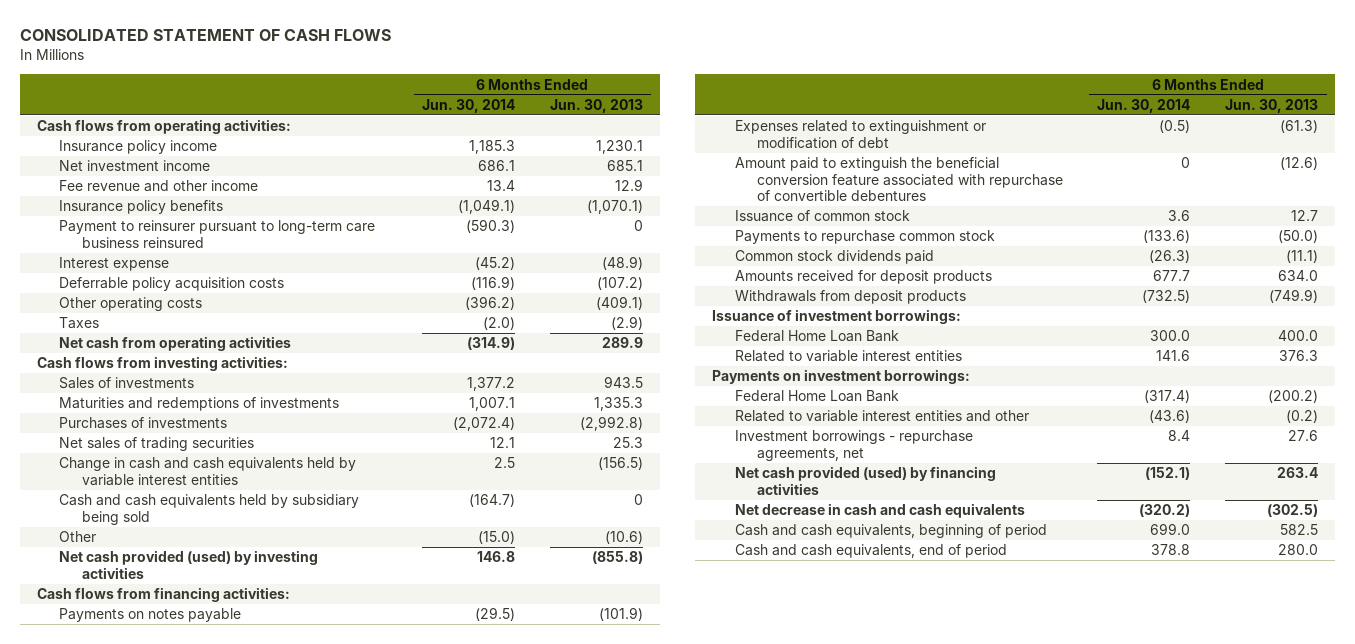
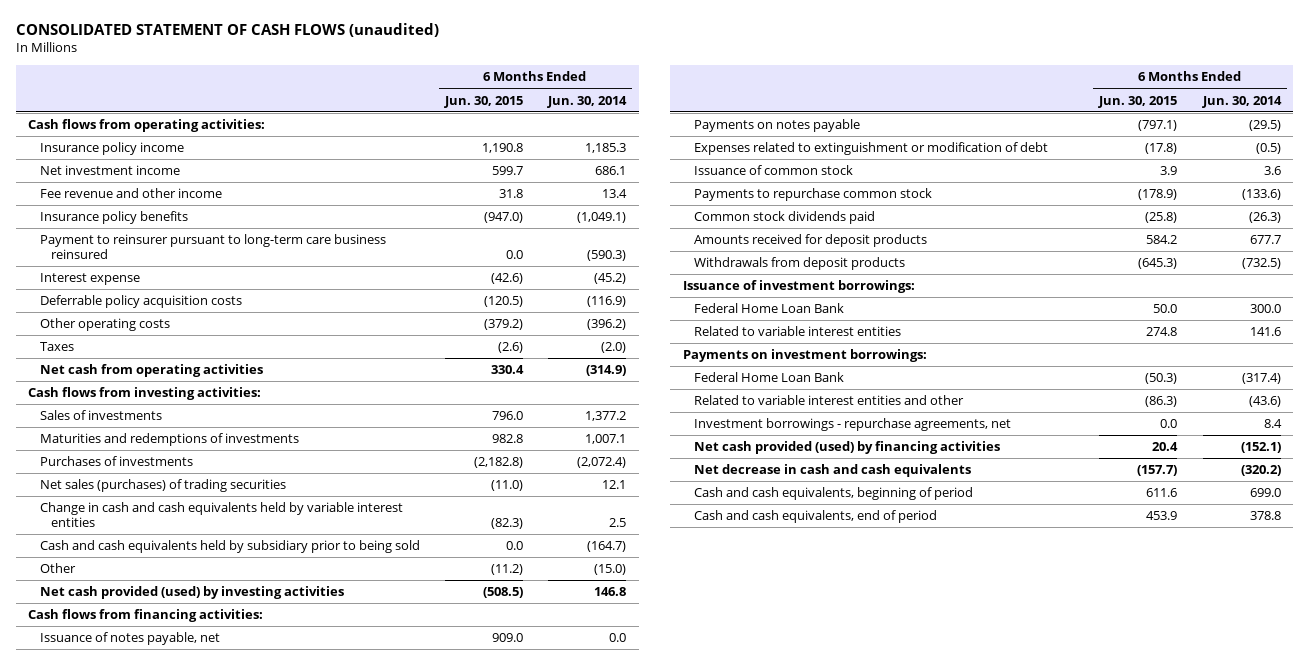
[19,29,391,42] CONSOLIDATED STATEMENT OF CASH FLOWS -> [15,23,439,38] CONSOLIDATED STATEMENT OF CASH FLOWS (unaudited)
[549,98,643,113] Jun. 30, 2013 -> none
none -> [443,95,523,108] Jun. 30, 2015
[59,437,255,452] Net sales of trading securities -> [39,479,286,493] Net sales (purchases) of trading securities
[59,494,360,525] Cash and cash equivalents held by subsidiary being sold -> [39,540,420,554] Cash and cash equivalents held by subsidiary prior to being sold
none -> [39,632,220,646] Issuance of notes payable, net
[734,157,1064,202] Amount paid to extinguish the beneficial conversion feature associated with repurchase of convertible debentures -> none

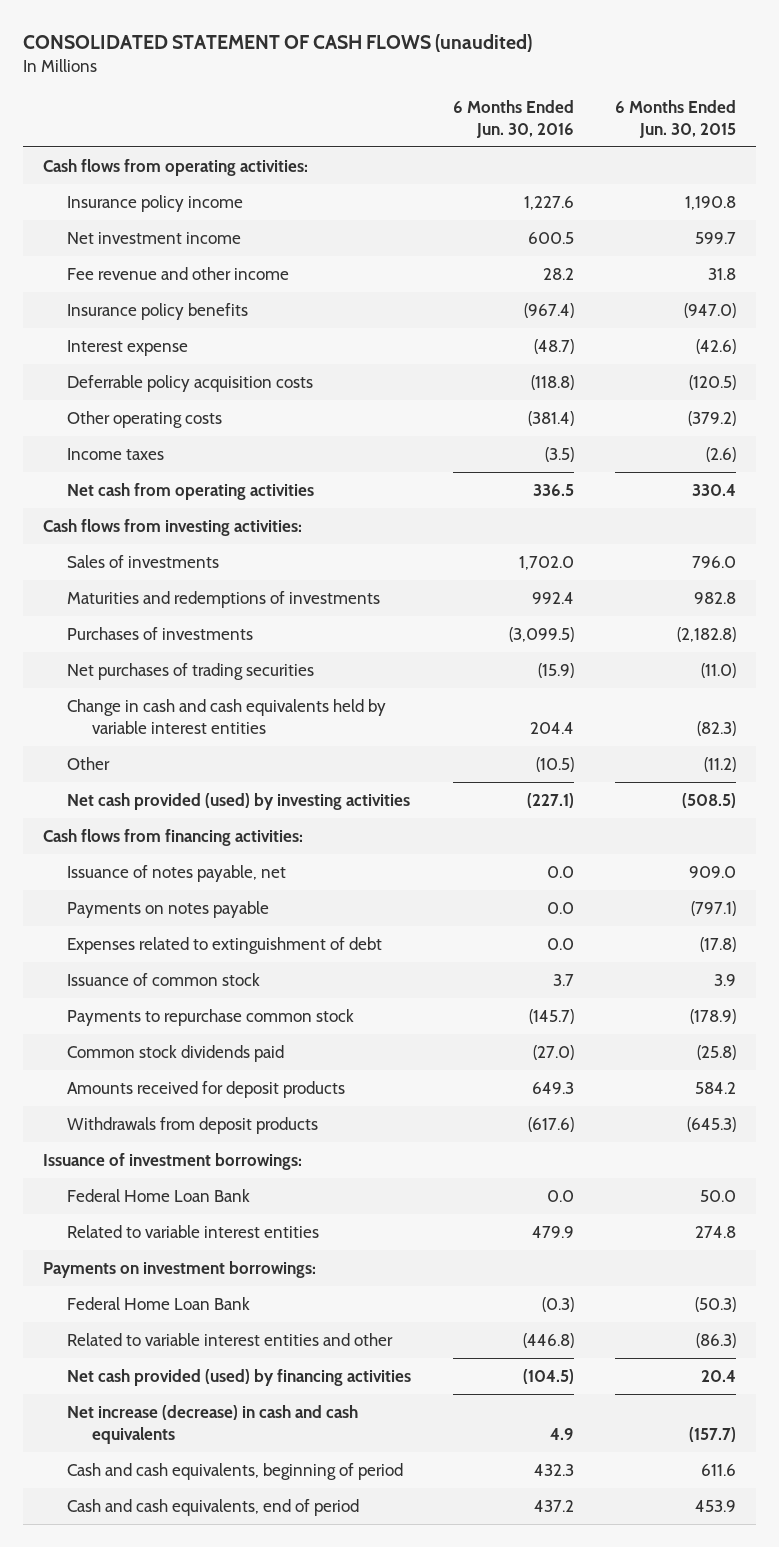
[547,95,628,108] Jun. 30, 2014 -> none
none -> [452,99,574,138] 6 Months Ended Jun. 30, 2016
[39,234,386,260] Payment to reinsurer pursuant to long-term care business reinsured -> none
[39,342,74,352] Taxes -> [67,447,165,460] Income taxes
[39,479,286,493] Net sales (purchases) of trading securities -> [67,662,315,680] Net purchases of trading securities
[39,540,420,554] Cash and cash equivalents held by subsidiary prior to being sold -> none
[694,142,1049,156] Expenses related to extinguishment or modification of debt -> [67,936,383,954] Expenses related to extinguishment of debt
[694,418,1012,432] Investment borrowings - repurchase agreements, net -> none
[694,464,972,478] Net decrease in cash and cash equivalents -> [67,1404,359,1444] Net increase (decrease) in cash and cash equivalents

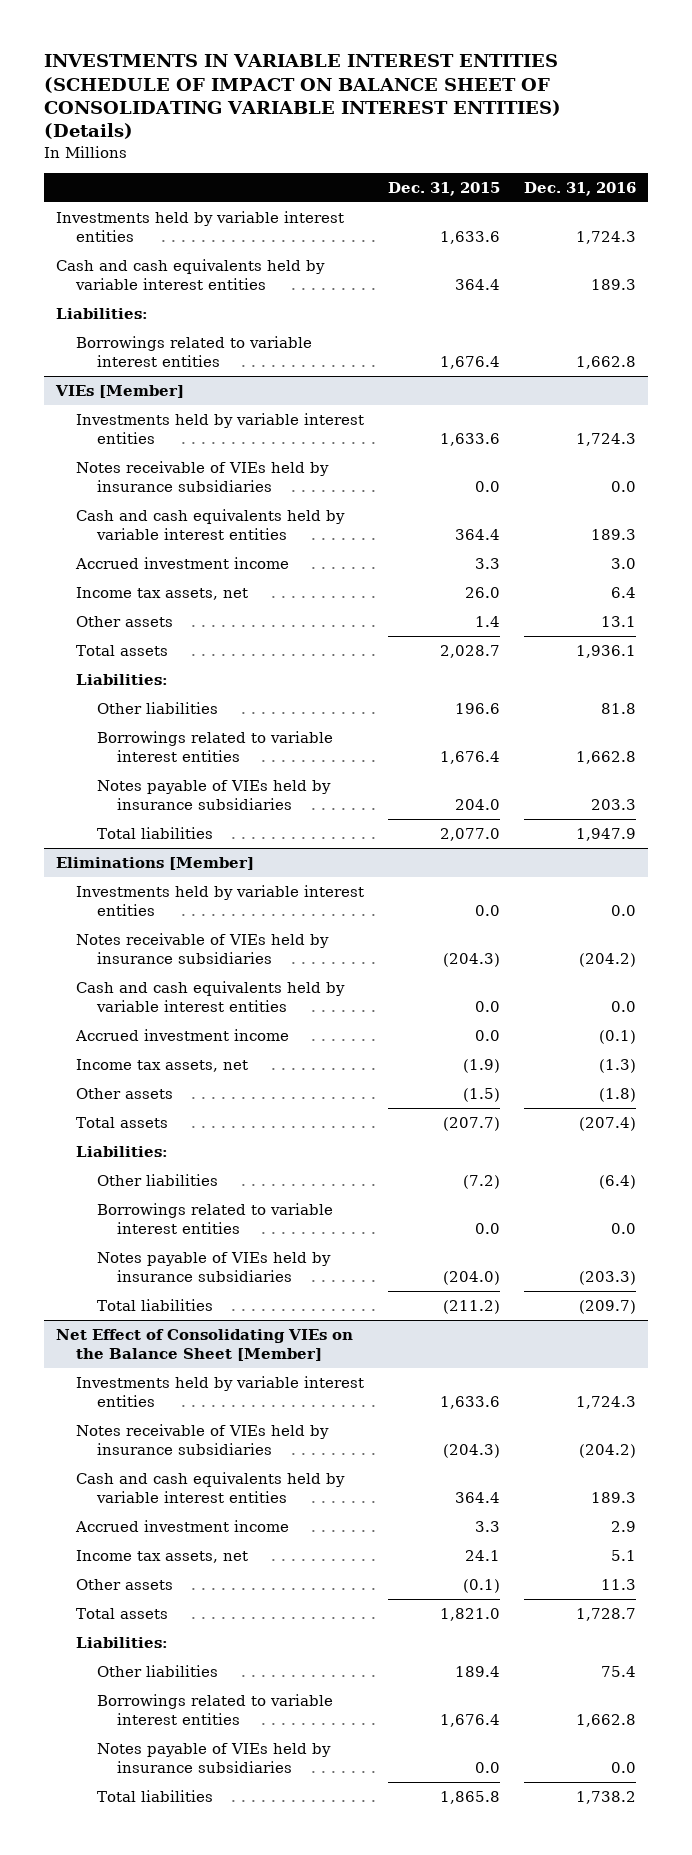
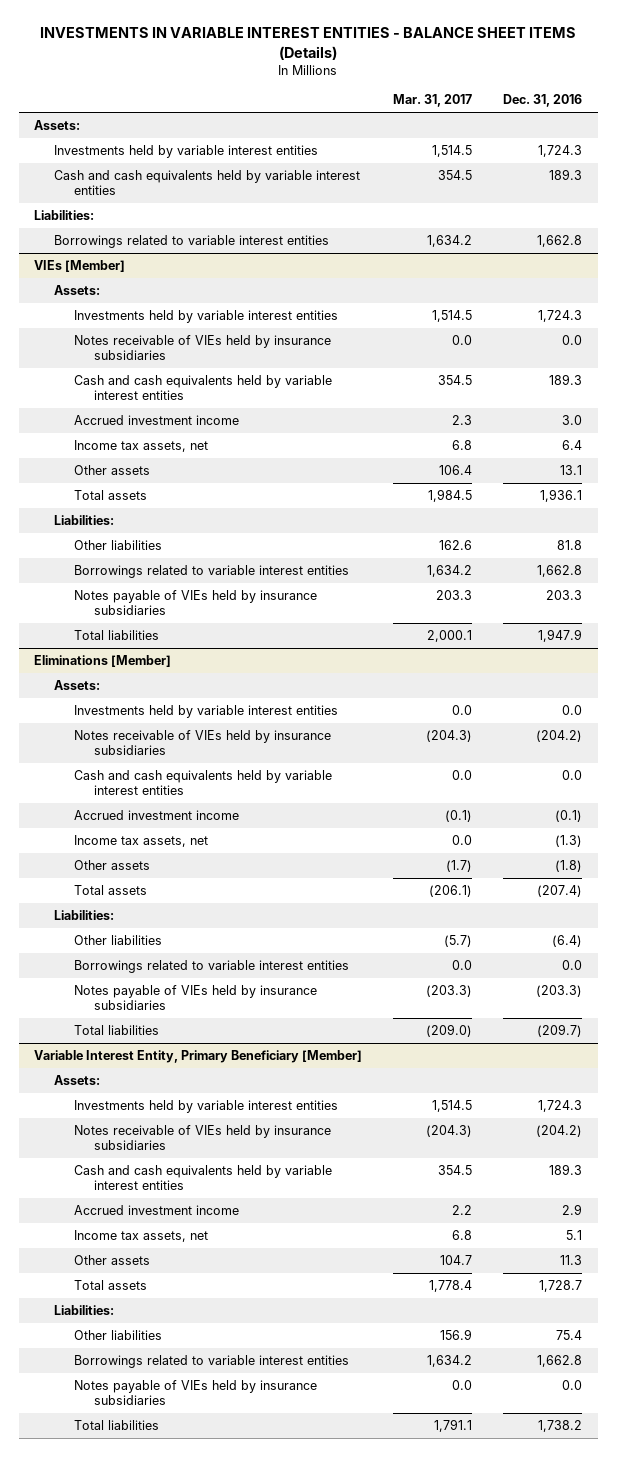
[43,54,561,140] INVESTMENTS IN VARIABLE INTEREST ENTITIES (SCHEDULE OF IMPACT ON BALANCE SHEET OF CONSOLIDATING VARIABLE INTEREST ENTITIES) (Details) -> [40,27,577,60] INVESTMENTS IN VARIABLE INTEREST ENTITIES - BALANCE SHEET ITEMS (Details)
[388,181,501,196] Dec. 31, 2015 -> none
none -> [393,94,473,108] Mar. 31, 2017
none -> [34,119,81,130] Assets:
none -> [54,284,101,295] Assets:
none -> [54,679,101,690] Assets:
[55,1328,353,1362] Net Effect of Consolidating VIEs on the Balance Sheet [Member] -> [34,1049,363,1063] Variable Interest Entity, Primary Beneficiary [Member]
none -> [54,1074,101,1085] Assets:

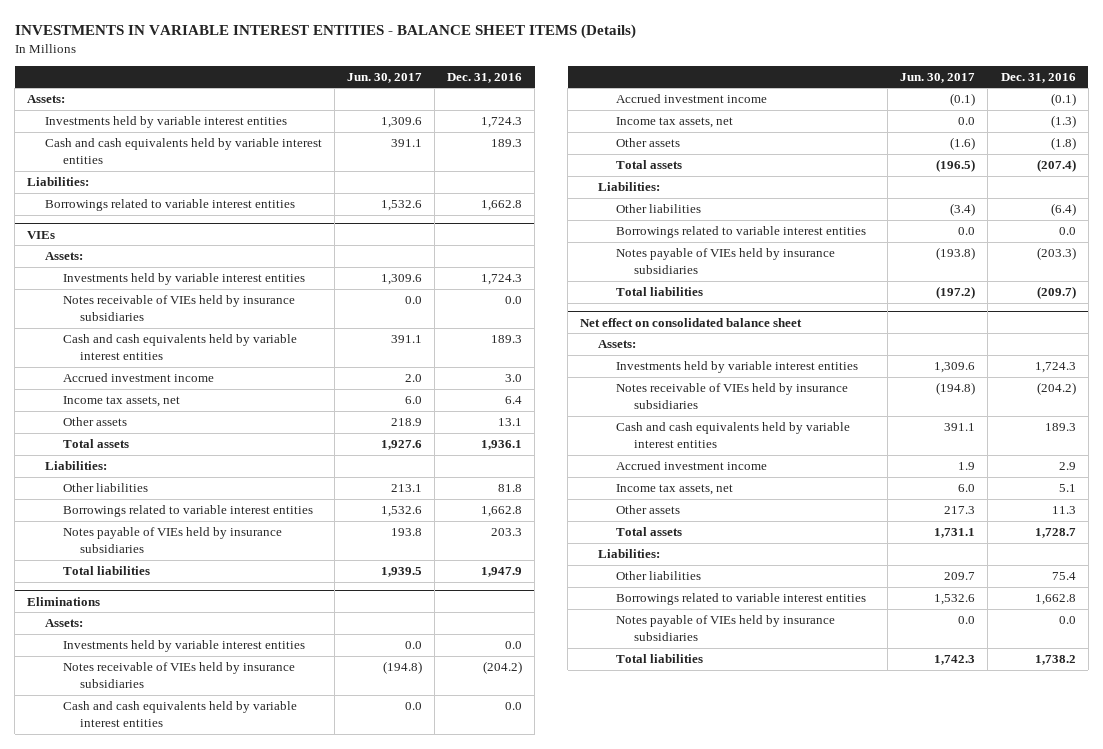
[393,94,473,108] Mar. 31, 2017 -> none
none -> [347,72,423,83] Jun. 30, 2017
[34,259,126,272] VIEs [Member] -> [27,230,56,239] VIEs
[34,654,172,667] Eliminations [Member] -> [27,596,101,606] Eliminations
[34,1049,363,1063] Variable Interest Entity, Primary Beneficiary [Member] -> [580,317,803,327] Net effect on consolidated balance sheet

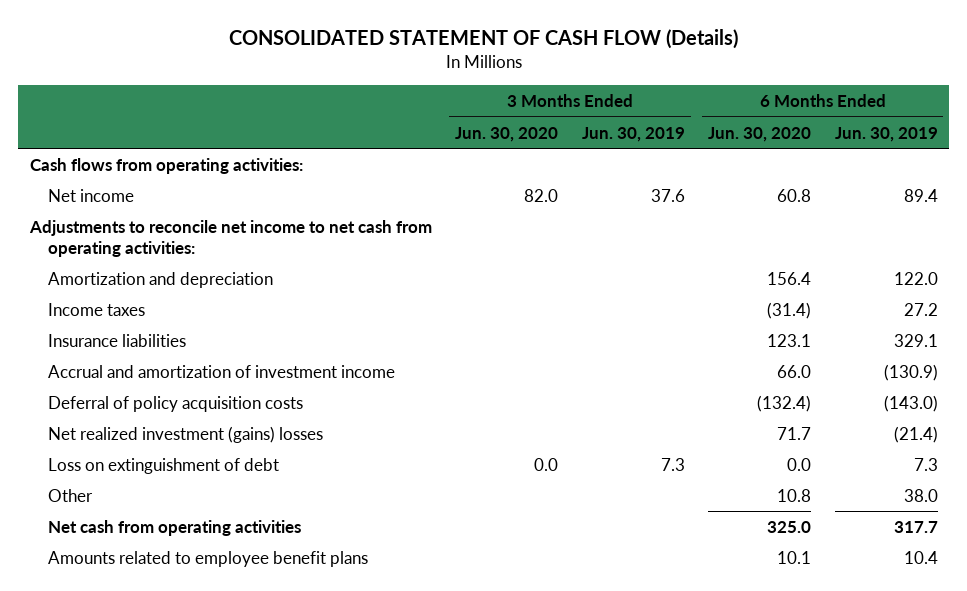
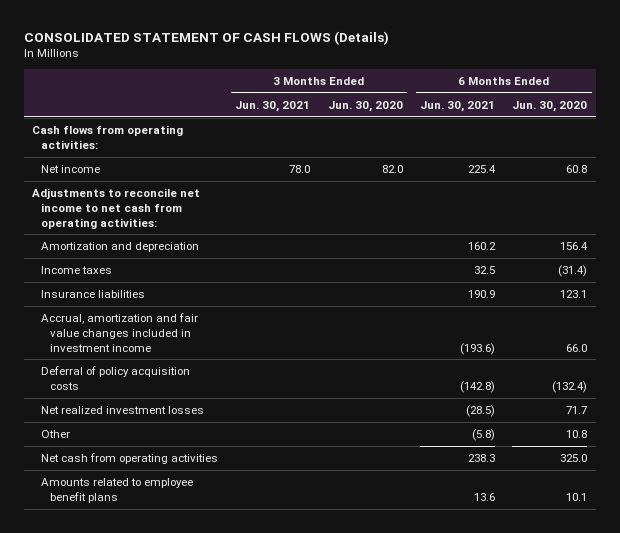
[228,28,738,49] CONSOLIDATED STATEMENT OF CASH FLOW (Details) -> [23,30,389,45] CONSOLIDATED STATEMENT OF CASH FLOWS (Details)
[581,126,685,142] Jun. 30, 2019 -> none
[834,126,938,142] Jun. 30, 2019 -> none
none -> [235,100,311,112] Jun. 30, 2021
none -> [420,100,496,112] Jun. 30, 2021
[48,364,396,378] Accrual and amortization of investment income -> none
none -> [41,313,199,352] Accrual, amortization and fair value changes included in investment income
[48,457,280,474] Loss on extinguishment of debt -> none
[48,425,324,443] Net realized investment (gains) losses -> [41,406,205,415] Net realized investment losses

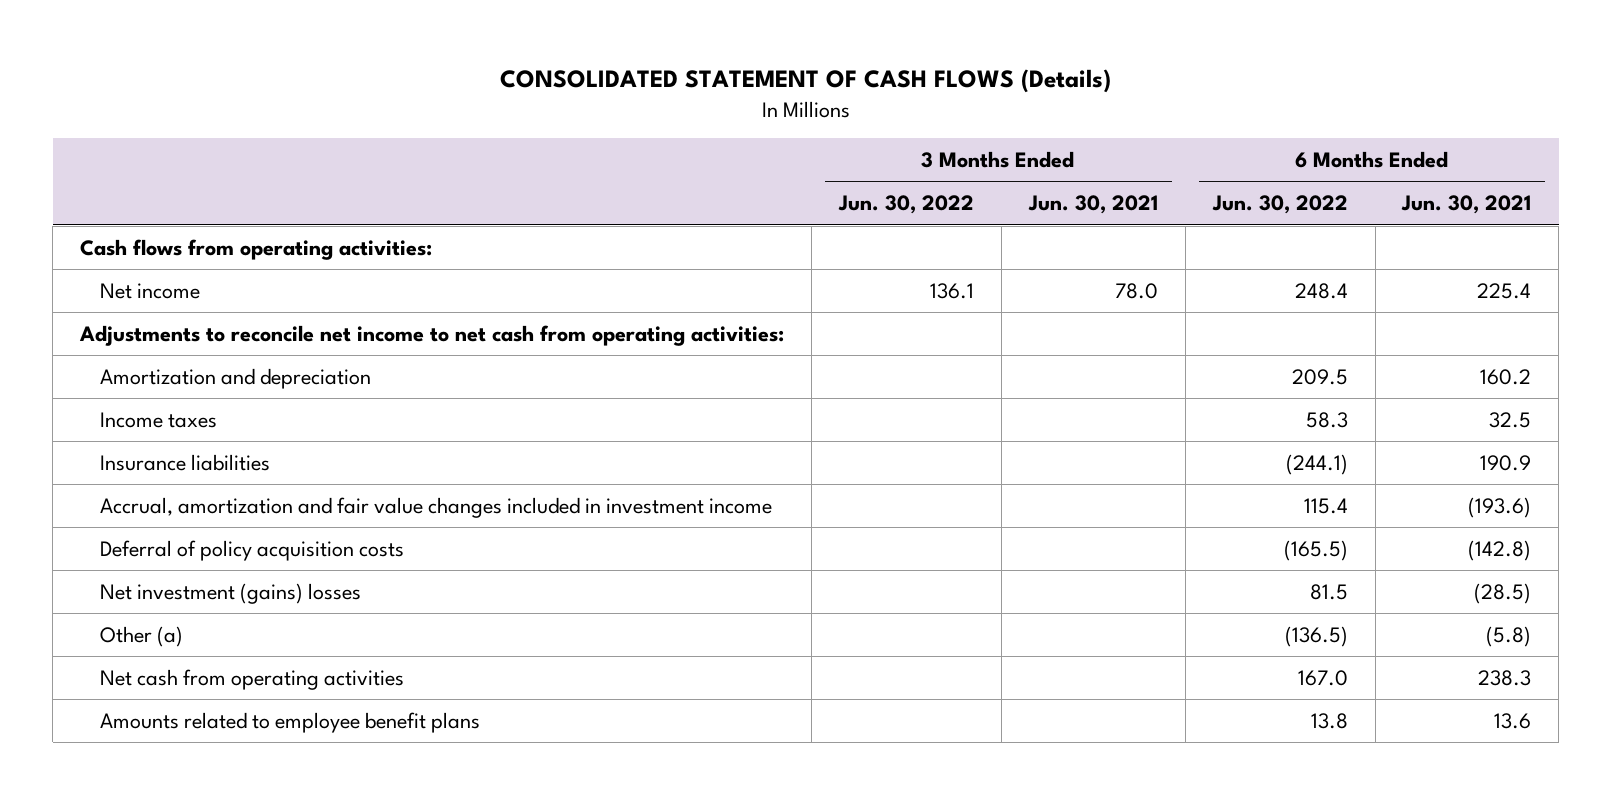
[327,100,403,112] Jun. 30, 2020 -> none
[512,100,588,112] Jun. 30, 2020 -> none
none -> [838,195,975,215] Jun. 30, 2022
none -> [1211,195,1348,215] Jun. 30, 2022
[41,406,205,415] Net realized investment losses -> [100,582,362,604] Net investment (gains) losses
[41,430,71,439] Other -> [100,625,184,647] Other (a)

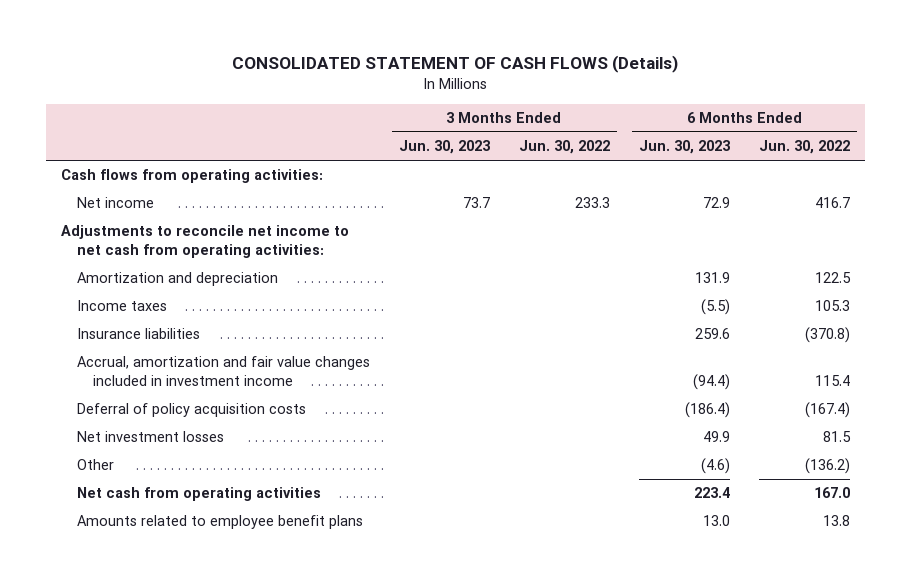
[1027,195,1158,215] Jun. 30, 2021 -> none
[1401,195,1532,215] Jun. 30, 2021 -> none
none -> [398,140,490,155] Jun. 30, 2023
none -> [638,140,730,155] Jun. 30, 2023
[930,282,975,299] 136.1 -> [574,197,610,209] 233.3
[1294,282,1348,299] 248.4 -> [815,197,851,209] 416.7
[1291,368,1348,385] 209.5 -> [815,272,852,284] 122.5
[1305,411,1348,428] 58.3 -> [815,300,851,312] 105.3
[1285,453,1348,475] (244.1) -> [805,327,851,344] (370.8)
[1283,539,1348,561] (165.5) -> [805,402,851,419] (167.4)
[100,582,362,604] Net investment (gains) losses -> [76,431,224,443] Net investment losses
[100,625,184,647] Other (a) -> [76,459,114,471] Other
[1284,625,1348,647] (136.5) -> [805,458,851,475] (136.2)

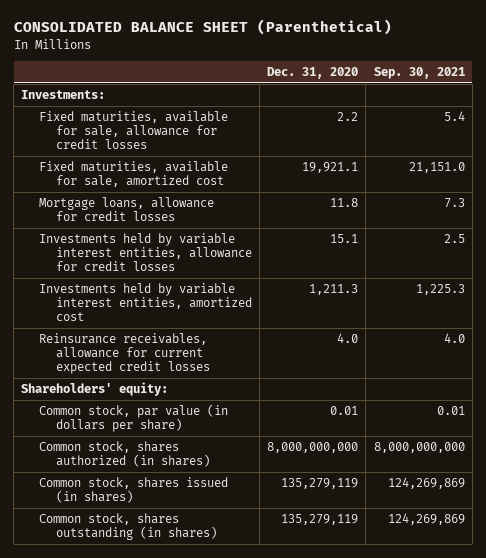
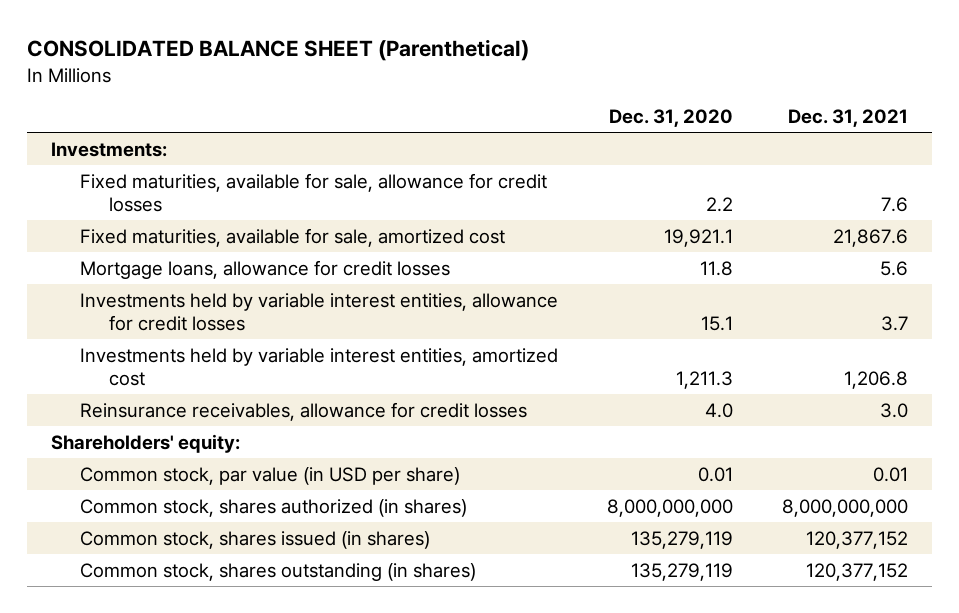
[373,66,465,79] Sep. 30, 2021 -> none
none -> [787,109,908,128] Dec. 31, 2021
[38,333,210,375] Reinsurance receivables, allowance for current expected credit losses -> [80,401,528,421] Reinsurance receivables, allowance for credit losses
[38,404,228,433] Common stock, par value (in dollars per share) -> [80,466,461,485] Common stock, par value (in USD per share)

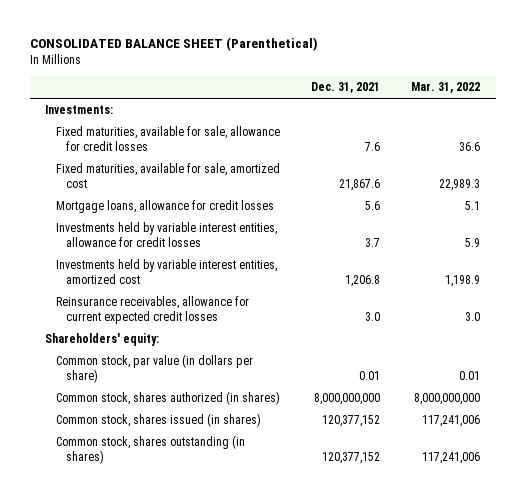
[608,109,733,128] Dec. 31, 2020 -> none
none -> [411,82,481,94] Mar. 31, 2022
[80,401,528,421] Reinsurance receivables, allowance for credit losses -> [55,296,249,325] Reinsurance receivables, allowance for current expected credit losses
[80,466,461,485] Common stock, par value (in USD per share) -> [55,354,253,384] Common stock, par value (in dollars per share)

